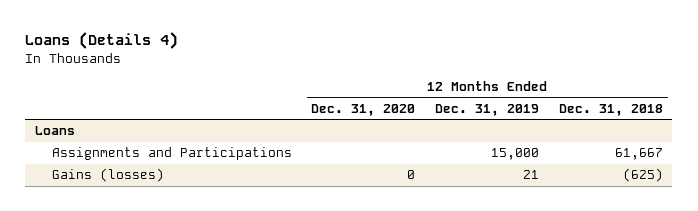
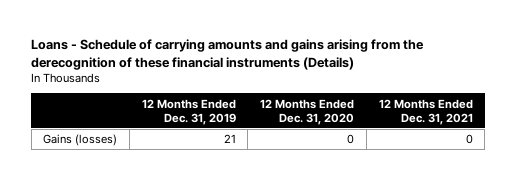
[25,32,179,50] Loans (Details 4) -> [31,38,425,70] Loans - Schedule of carrying amounts and gains arising from the derecognition of these financial instruments (Details)
[558,104,663,117] Dec. 31, 2018 -> none
none -> [378,98,473,125] 12 Months Ended Dec. 31, 2021
[34,126,75,136] Loans -> none
[51,147,292,161] Assignments and Participations -> none

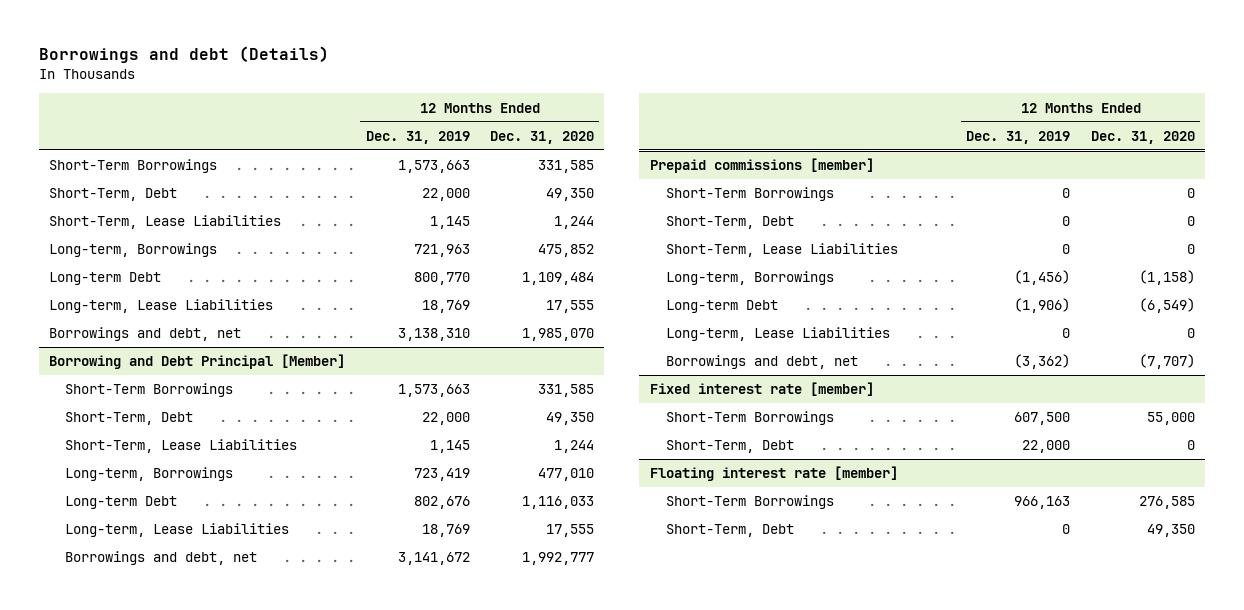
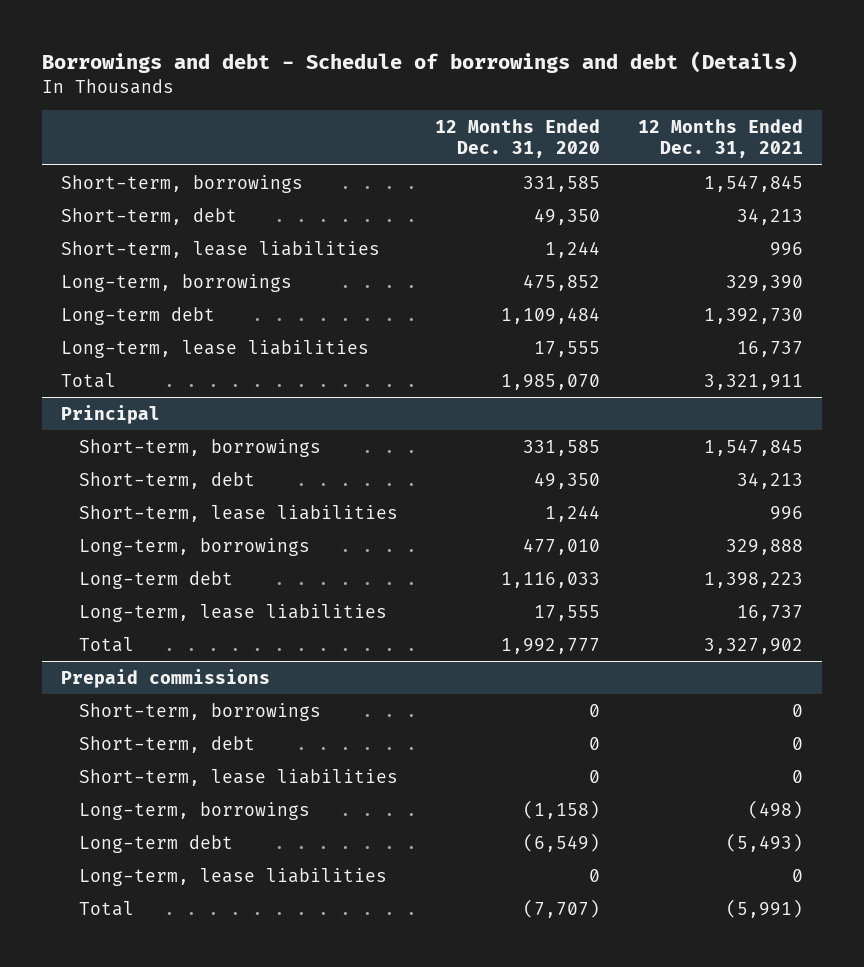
[38,46,329,64] Borrowings and debt (Details) -> [41,51,798,74] Borrowings and debt - Schedule of borrowings and debt (Details)
[365,130,470,144] Dec. 31, 2019 -> none
none -> [638,119,804,159] 12 Months Ended Dec. 31, 2021
[649,382,874,397] Fixed interest rate [member] -> none
[665,411,834,426] Short-Term Borrowings -> none
[665,440,794,454] Short-Term, Debt -> none
[649,466,898,482] Floating interest rate [member] -> none
[665,495,834,510] Short-Term Borrowings -> none
[665,524,794,538] Short-Term, Debt -> none
[49,159,218,174] Short-Term Borrowings -> [60,174,303,193] Short-term, borrowings
[49,188,178,202] Short-Term, Debt -> [60,207,237,225] Short-term, debt
[49,215,282,230] Short-Term, Lease Liabilities -> [60,240,380,258] Short-term, lease liabilities
[49,243,218,258] Long-term, Borrowings -> [60,273,292,292] Long-term, borrowings
[49,272,162,286] Long-term Debt -> [60,306,215,325] Long-term debt
[49,299,274,314] Long-term, Lease Liabilities -> [60,339,369,358] Long-term, lease liabilities
[49,327,242,342] Borrowings and debt, net -> [60,372,116,388] Total
[49,354,346,370] Borrowing and Debt Principal [Member] -> [60,404,160,424] Principal
[65,383,234,398] Short-Term Borrowings -> [78,438,321,457] Short-term, borrowings
[65,412,194,426] Short-Term, Debt -> [78,471,255,489] Short-term, debt
[65,439,298,454] Short-Term, Lease Liabilities -> [78,504,398,522] Short-term, lease liabilities
[65,467,234,482] Long-term, Borrowings -> [78,537,310,556] Long-term, borrowings
[65,496,178,510] Long-term Debt -> [78,570,233,589] Long-term debt
[65,523,290,538] Long-term, Lease Liabilities -> [78,603,387,622] Long-term, lease liabilities
[65,551,258,566] Borrowings and debt, net -> [78,636,134,652] Total
[649,158,874,174] Prepaid commissions [member] -> [60,668,270,688] Prepaid commissions
[665,187,834,202] Short-Term Borrowings -> [78,702,321,721] Short-term, borrowings
[665,216,794,230] Short-Term, Debt -> [78,735,255,753] Short-term, debt
[665,243,898,258] Short-Term, Lease Liabilities -> [78,768,398,786] Short-term, lease liabilities
[665,271,834,286] Long-term, Borrowings -> [78,801,310,820] Long-term, borrowings
[665,300,778,314] Long-term Debt -> [78,834,233,853] Long-term debt
[665,327,890,342] Long-term, Lease Liabilities -> [78,867,387,886] Long-term, lease liabilities
[665,355,858,370] Borrowings and debt, net -> [78,900,134,916] Total

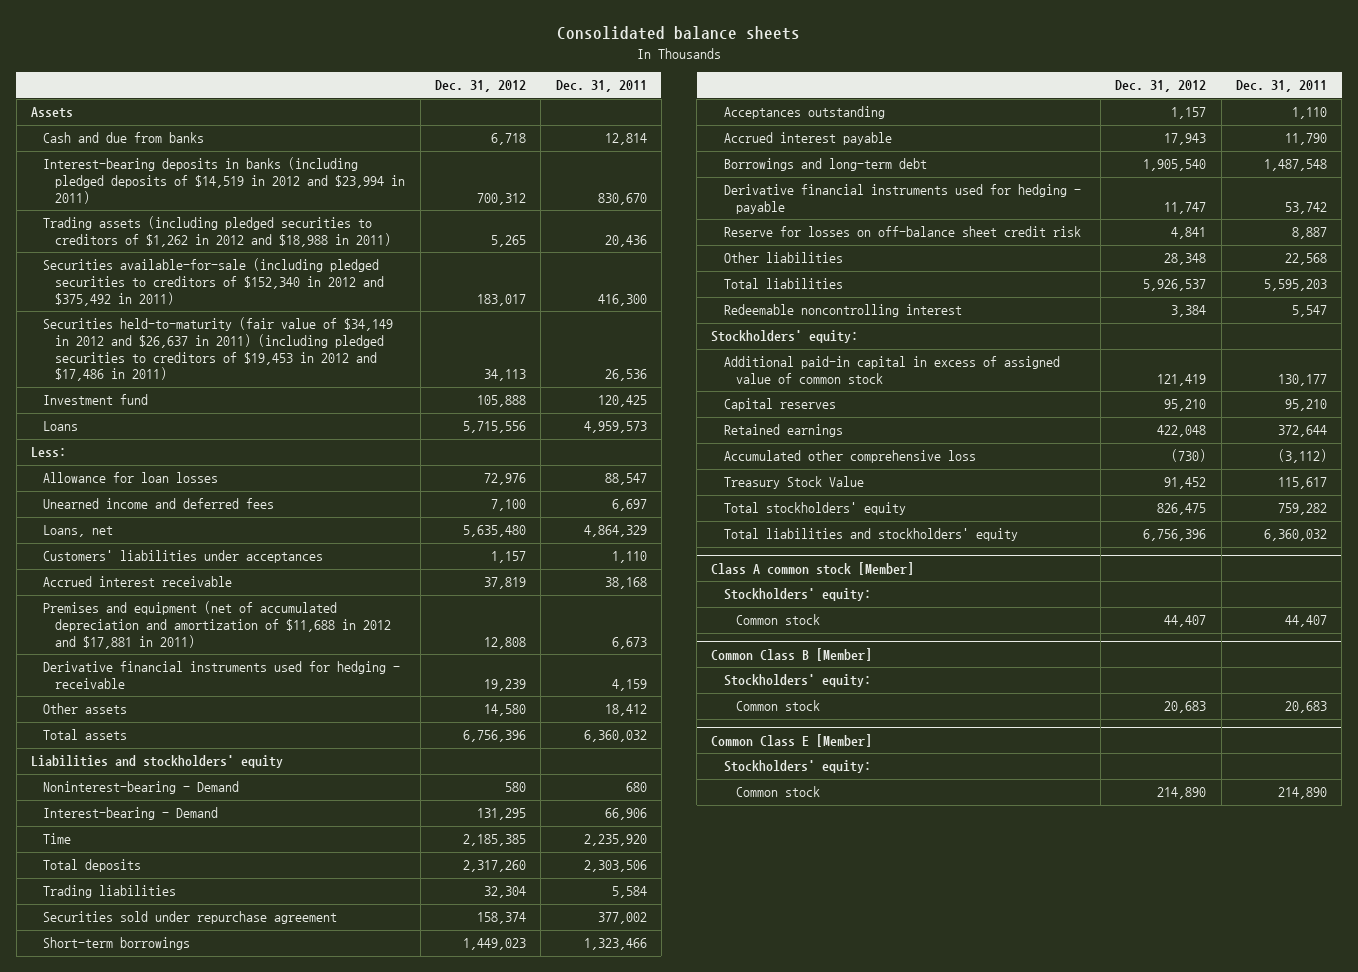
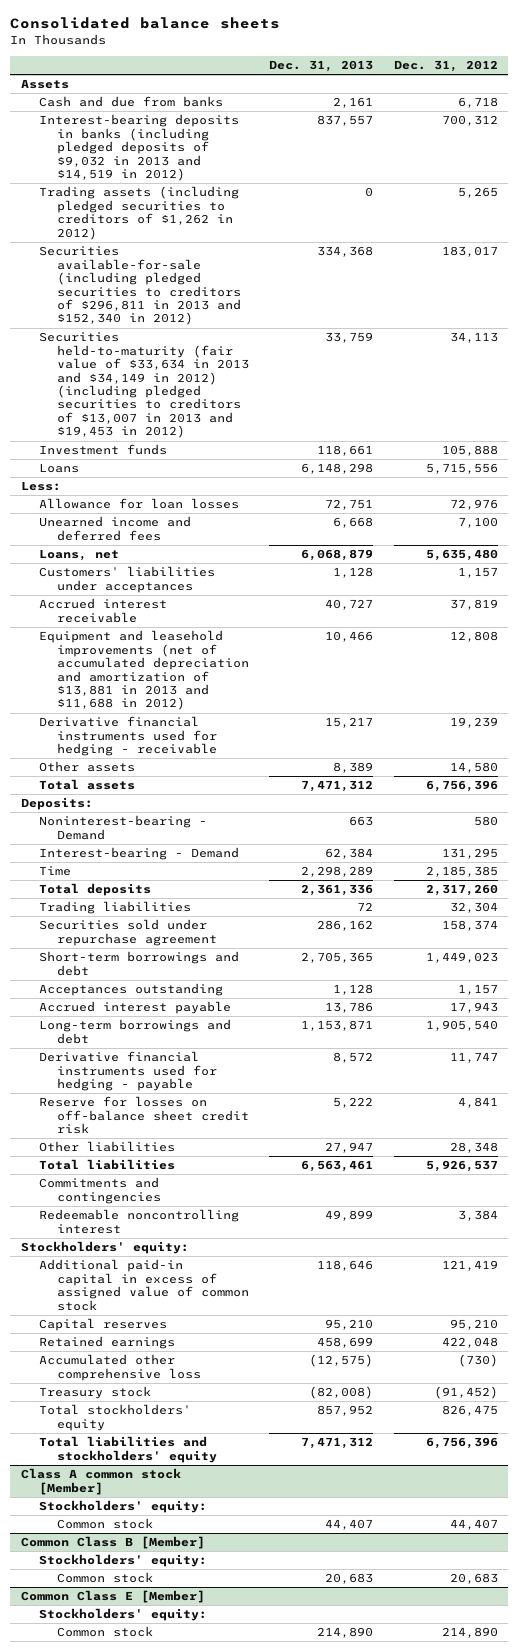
[555,80,647,93] Dec. 31, 2011 -> none
none -> [269,59,374,72] Dec. 31, 2013
[43,157,406,204] Interest-bearing deposits in banks (including pledged deposits of $14,519 in 2012 and $23,994 in 2011) -> [38,114,239,182] Interest-bearing deposits in banks (including pledged deposits of $9,032 in 2013 and $14,519 in 2012)
[43,216,392,248] Trading assets (including pledged securities to creditors of $1,262 in 2012 and $18,988 in 2011) -> [38,186,239,240] Trading assets (including pledged securities to creditors of $1,262 in 2012)
[43,258,385,306] Securities available-for-sale (including pledged securities to creditors of $152,340 in 2012 and $375,492 in 2011) -> [38,246,241,326] Securities available-for-sale (including pledged securities to creditors of $296,811 in 2013 and $152,340 in 2012)
[43,317,394,382] Securities held-to-maturity (fair value of $34,149 in 2012 and $26,637 in 2011) (including pledged securities to creditors of $19,453 in 2012 and $17,486 in 2011) -> [38,332,249,439] Securities held-to-maturity (fair value of $33,634 in 2013 and $34,149 in 2012) (including pledged securities to creditors of $13,007 in 2013 and $19,453 in 2012)
[43,394,149,406] Investment fund -> [38,444,167,456] Investment funds
[43,601,392,649] Premises and equipment (net of accumulated depreciation and amortization of $11,688 in 2012 and $17,881 in 2011) -> [38,630,249,711] Equipment and leasehold improvements (net of accumulated depreciation and amortization of $13,881 in 2013 and $11,688 in 2012)
[31,755,284,769] Liabilities and stockholders' equity -> none
none -> [20,797,93,811] Deposits:
[43,937,191,951] Short-term borrowings -> [38,951,239,976] Short-term borrowings and debt
[723,158,927,172] Borrowings and long-term debt -> [38,1019,231,1044] Long-term borrowings and debt
none -> [38,1177,161,1204] Commitments and contingencies
[723,476,864,490] Treasury Stock Value -> [38,1386,151,1400] Treasury stock
[1164,477,1207,490] 91,452 -> [433,1386,498,1400] (91,452)

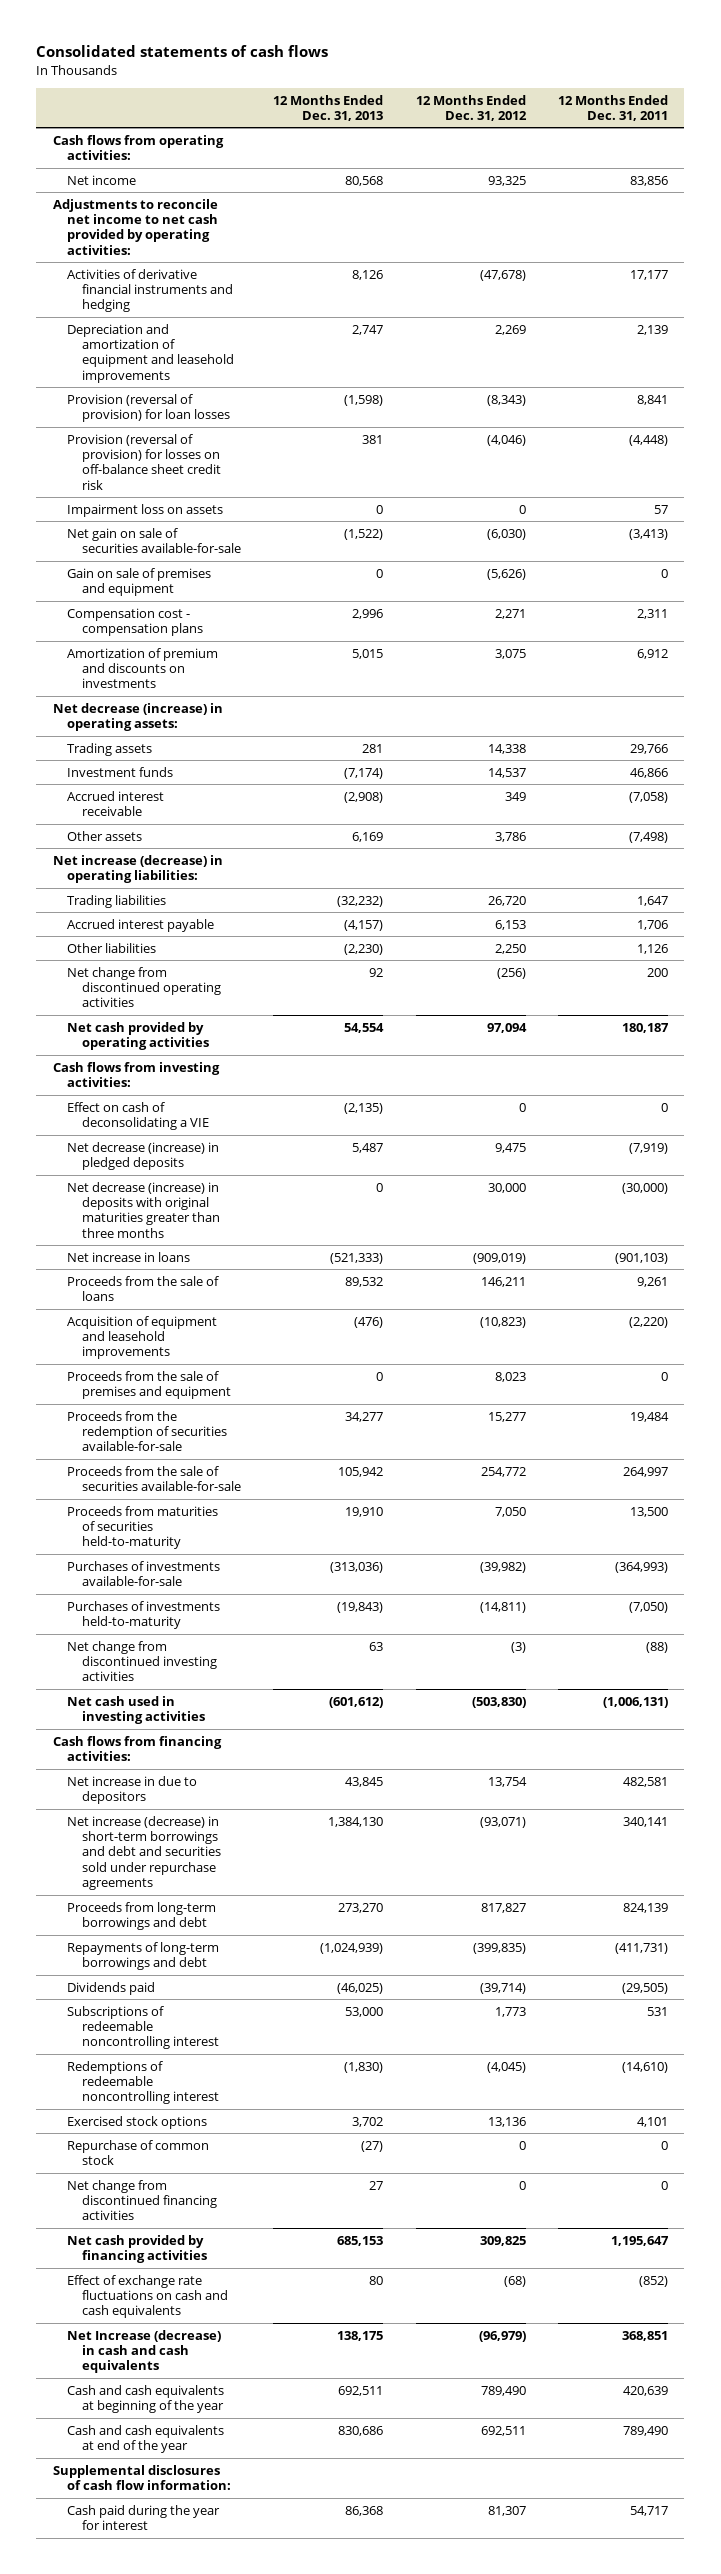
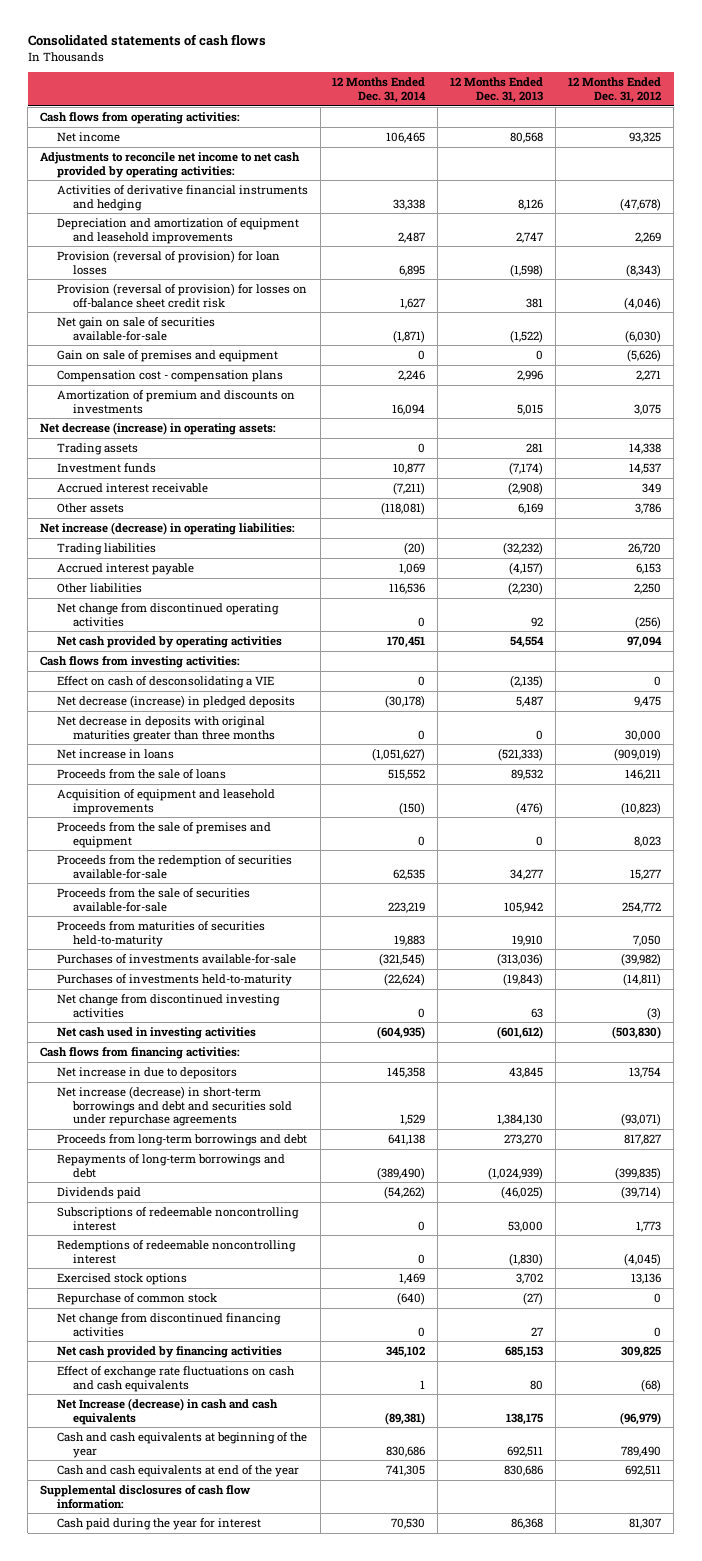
[558,94,669,121] 12 Months Ended Dec. 31, 2011 -> none
none -> [332,77,427,103] 12 Months Ended Dec. 31, 2014
[67,503,224,517] Impairment loss on assets -> none
[67,1101,209,1131] Effect on cash of deconsolidating a VIE -> [56,675,274,688] Effect on cash of desconsolidating a VIE
[67,1181,220,1238] Net decrease (increase) in deposits with original maturities greater than three months -> [56,715,275,742] Net decrease in deposits with original maturities greater than three months

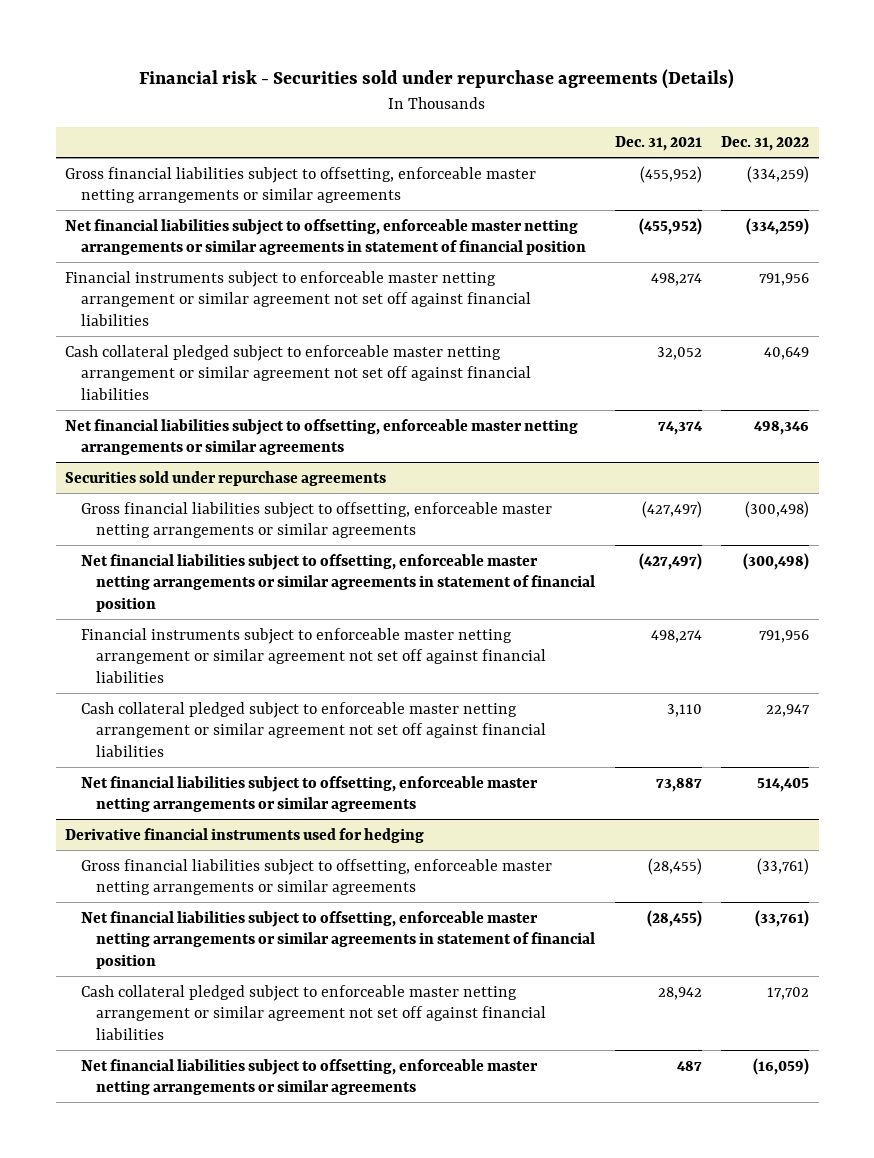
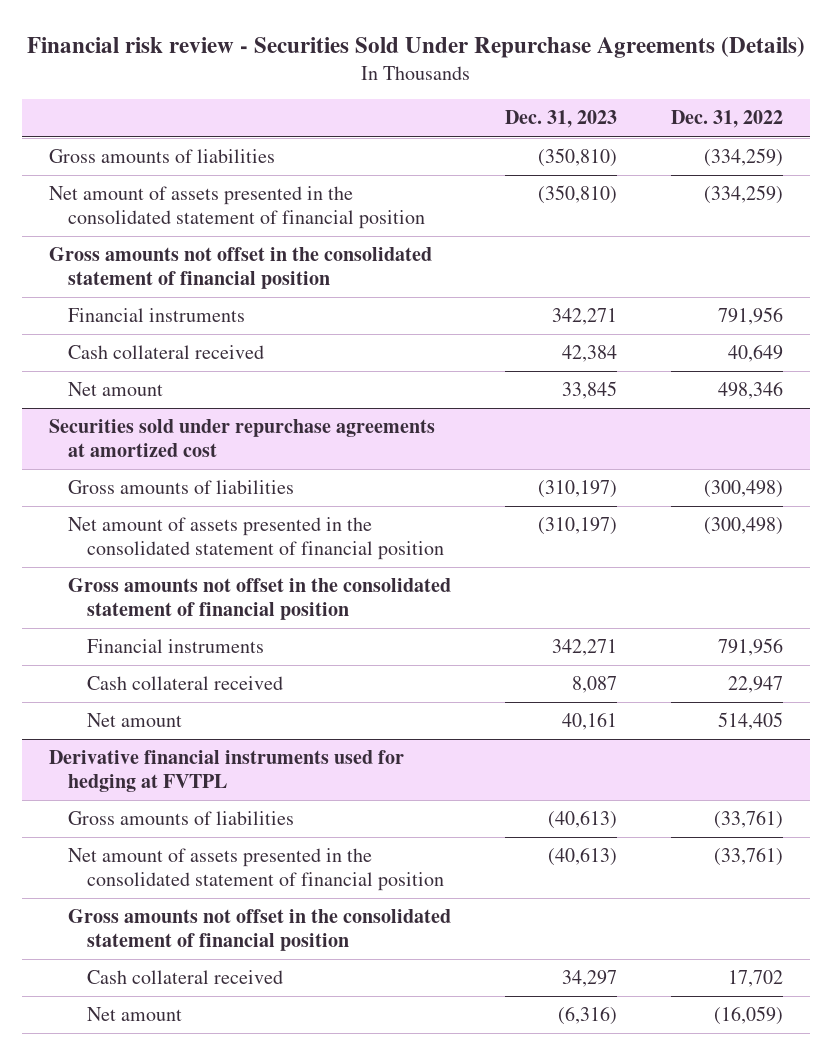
[139,68,735,89] Financial risk - Securities sold under repurchase agreements (Details) -> [27,36,806,58] Financial risk review - Securities Sold Under Repurchase Agreements (Details)
[614,136,702,152] Dec. 31, 2021 -> none
none -> [505,110,618,129] Dec. 31, 2023
[65,166,537,204] Gross financial liabilities subject to offsetting, enforceable master netting arrangements or similar agreements -> [49,149,276,164] Gross amounts of liabilities
[65,218,586,256] Net financial liabilities subject to offsetting, enforceable master netting arrangements or similar agreements in statement of financial position -> [49,186,426,229] Net amount of assets presented in the consolidated statement of financial position
none -> [49,247,433,289] Gross amounts not offset in the consolidated statement of financial position
[65,270,531,327] Financial instruments subject to enforceable master netting arrangement or similar agreement not set off against financial liabilities -> [68,308,246,323] Financial instruments
[65,344,531,401] Cash collateral pledged subject to enforceable master netting arrangement or similar agreement not set off against financial liabilities -> [68,345,265,360] Cash collateral received
[65,418,579,456] Net financial liabilities subject to offsetting, enforceable master netting arrangements or similar agreements -> [68,382,164,397] Net amount
[65,470,387,486] Securities sold under repurchase agreements -> [49,419,436,457] Securities sold under repurchase agreements at amortized cost
[80,501,552,539] Gross financial liabilities subject to offsetting, enforceable master netting arrangements or similar agreements -> [68,480,295,495] Gross amounts of liabilities
[80,553,596,613] Net financial liabilities subject to offsetting, enforceable master netting arrangements or similar agreements in statement of financial position -> [68,517,445,560] Net amount of assets presented in the consolidated statement of financial position
none -> [68,578,452,620] Gross amounts not offset in the consolidated statement of financial position
[80,627,547,684] Financial instruments subject to enforceable master netting arrangement or similar agreement not set off against financial liabilities -> [87,639,265,654] Financial instruments
[80,701,547,758] Cash collateral pledged subject to enforceable master netting arrangement or similar agreement not set off against financial liabilities -> [87,676,284,691] Cash collateral received
[80,775,538,813] Net financial liabilities subject to offsetting, enforceable master netting arrangements or similar agreements -> [87,713,183,728] Net amount
[65,827,425,843] Derivative financial instruments used for hedging -> [49,750,405,792] Derivative financial instruments used for hedging at FVTPL
[80,858,552,896] Gross financial liabilities subject to offsetting, enforceable master netting arrangements or similar agreements -> [68,811,295,826] Gross amounts of liabilities
[80,910,596,970] Net financial liabilities subject to offsetting, enforceable master netting arrangements or similar agreements in statement of financial position -> [68,848,445,891] Net amount of assets presented in the consolidated statement of financial position
none -> [68,909,452,951] Gross amounts not offset in the consolidated statement of financial position
[80,984,547,1041] Cash collateral pledged subject to enforceable master netting arrangement or similar agreement not set off against financial liabilities -> [87,970,284,985] Cash collateral received
[80,1058,538,1096] Net financial liabilities subject to offsetting, enforceable master netting arrangements or similar agreements -> [87,1007,183,1022] Net amount

